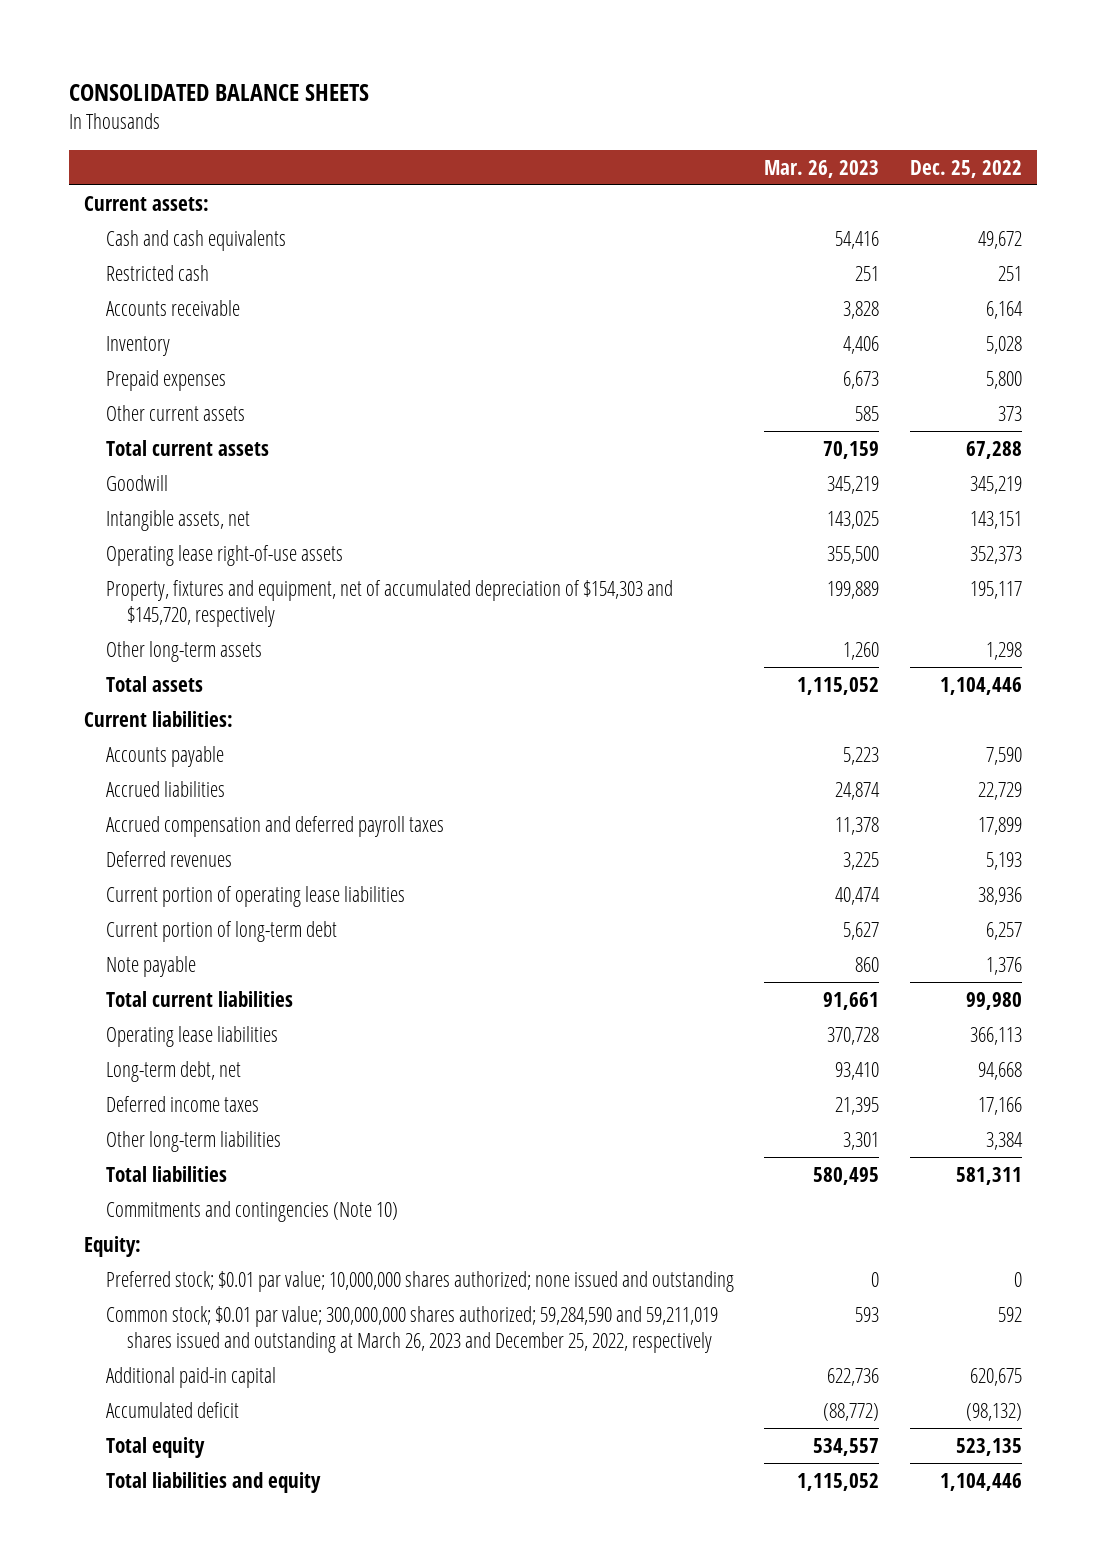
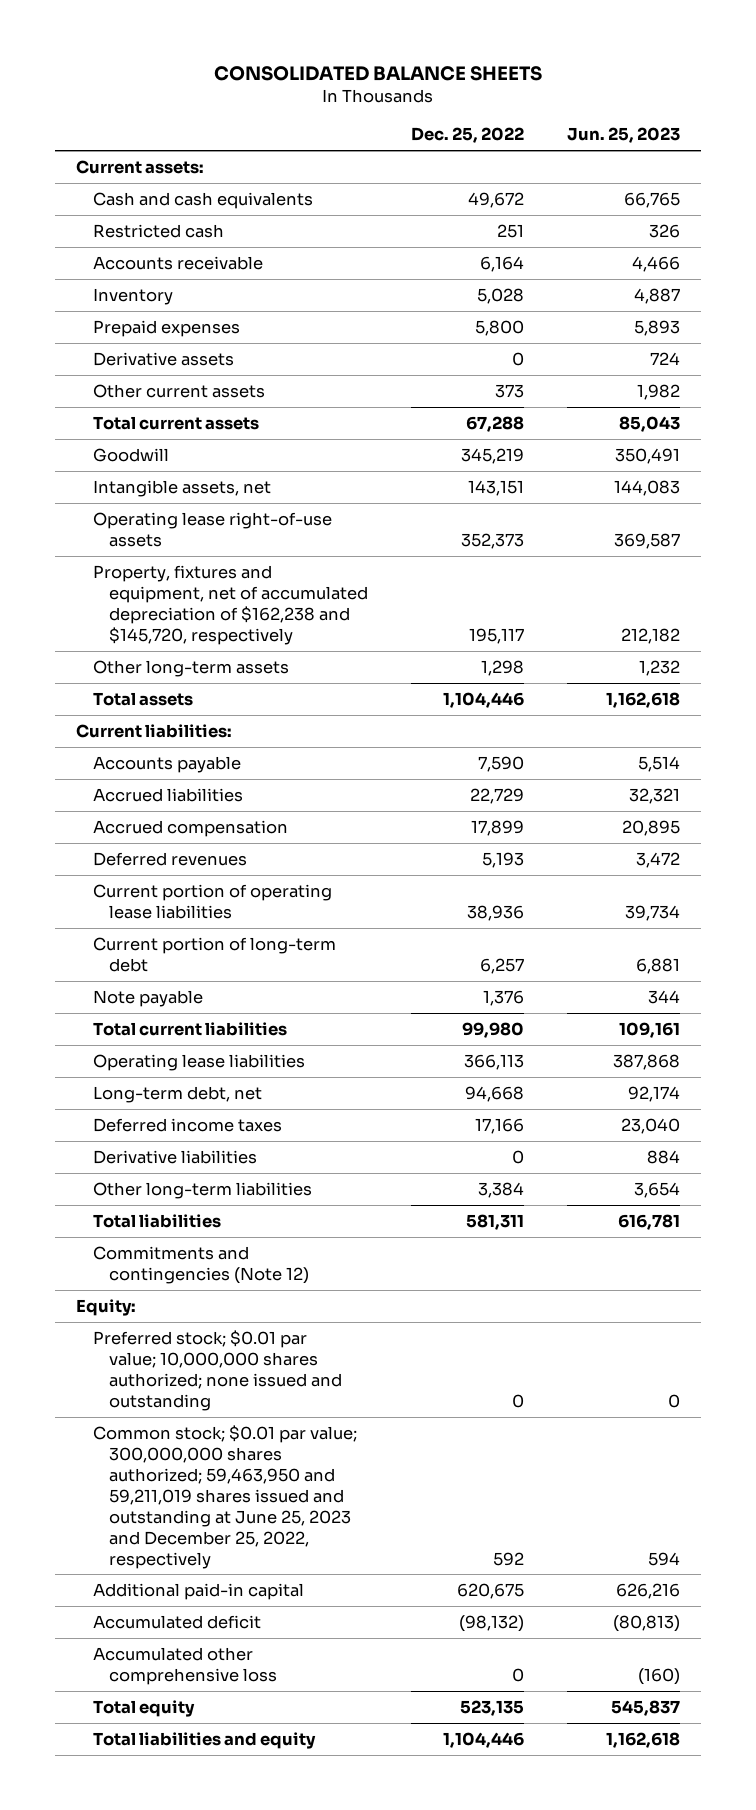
[764,159,880,178] Mar. 26, 2023 -> none
none -> [566,127,680,144] Jun. 25, 2023
none -> [92,351,234,366] Derivative assets
[105,579,673,628] Property, fixtures and equipment, net of accumulated depreciation of $154,303 and $145,720, respectively -> [92,564,369,645] Property, fixtures and equipment, net of accumulated depreciation of $162,238 and $145,720, respectively
[105,815,444,837] Accrued compensation and deferred payroll taxes -> [92,819,288,837] Accrued compensation
none -> [92,1149,257,1164] Derivative liabilities
[105,1200,398,1222] Commitments and contingencies (Note 10) -> [92,1245,310,1284] Commitments and contingencies (Note 12)
[105,1305,718,1354] Common stock; $0.01 par value; 300,000,000 shares authorized; 59,284,590 and 59,211,019 shares issued and outstanding at March 26, 2023 and December 25, 2022, respectively -> [92,1424,357,1569] Common stock; $0.01 par value; 300,000,000 shares authorized; 59,463,950 and 59,211,019 shares issued and outstanding at June 25, 2023 and December 25, 2022, respectively
none -> [92,1646,278,1685] Accumulated other comprehensive loss

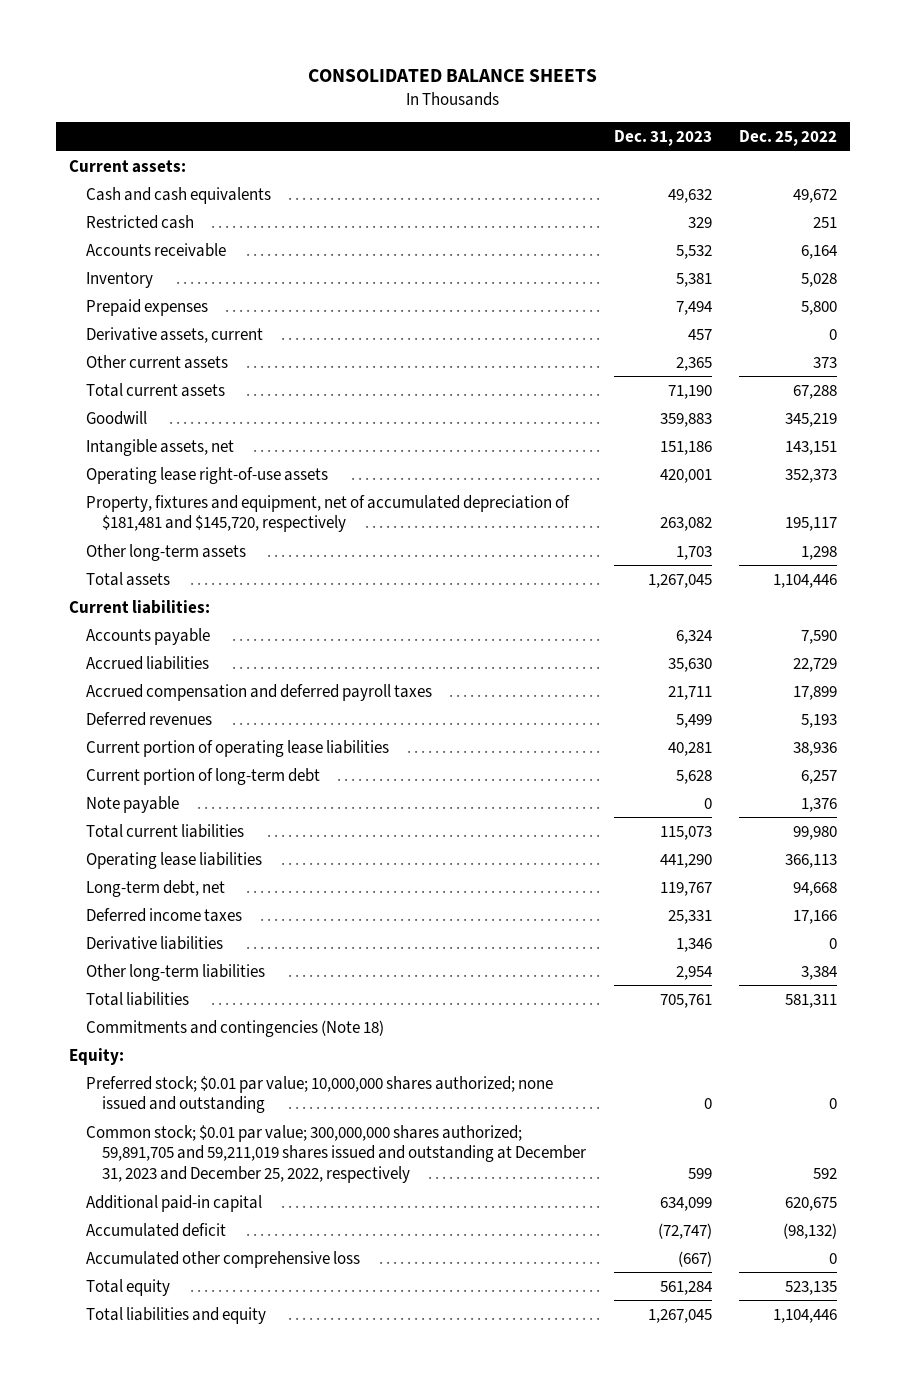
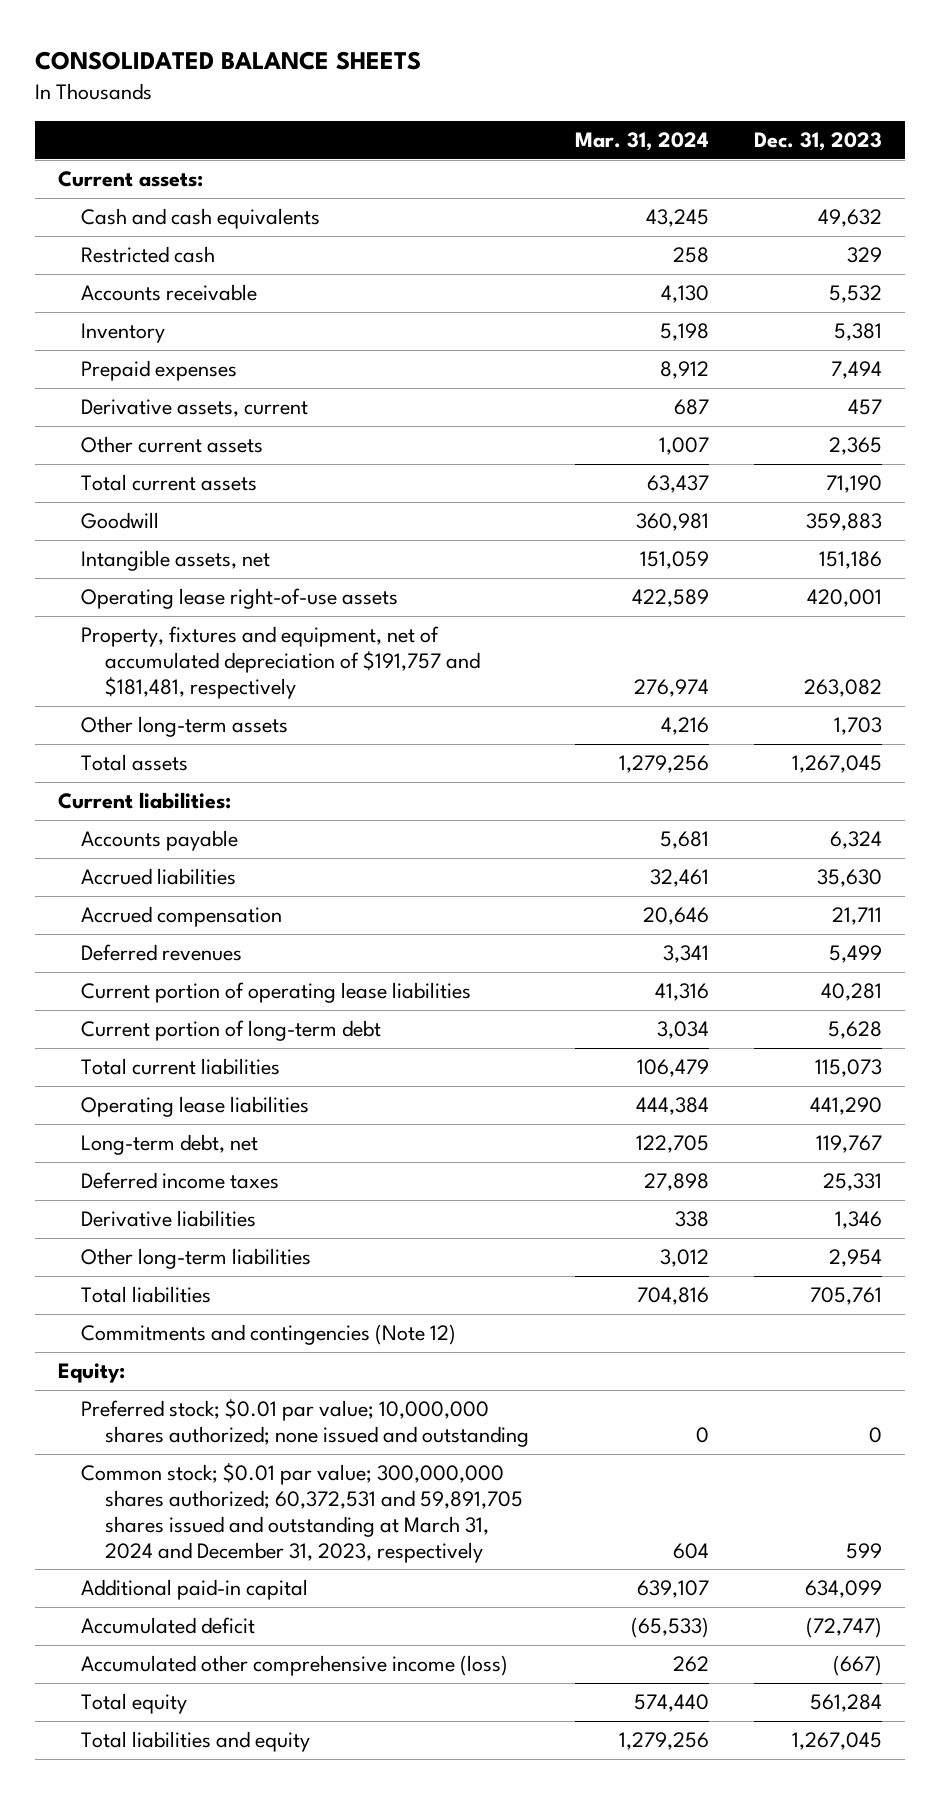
[738,130,837,147] Dec. 25, 2022 -> none
none -> [574,132,709,152] Mar. 31, 2024
[85,494,570,533] Property, fixtures and equipment, net of accumulated depreciation of $181,481 and $145,720, respectively -> [81,626,480,699] Property, fixtures and equipment, net of accumulated depreciation of $191,757 and $181,481, respectively
[85,683,432,701] Accrued compensation and deferred payroll taxes -> [81,906,283,928] Accrued compensation
[85,795,179,813] Note payable -> none
[85,1019,384,1037] Commitments and contingencies (Note 18) -> [81,1324,457,1346] Commitments and contingencies (Note 12)
[85,1124,587,1184] Common stock; $0.01 par value; 300,000,000 shares authorized; 59,891,705 and 59,211,019 shares issued and outstanding at December 31, 2023 and December 25, 2022, respectively -> [81,1463,523,1563] Common stock; $0.01 par value; 300,000,000 shares authorized; 60,372,531 and 59,891,705 shares issued and outstanding at March 31, 2024 and December 31, 2023, respectively
[85,1250,360,1268] Accumulated other comprehensive loss -> [81,1655,509,1677] Accumulated other comprehensive income (loss)

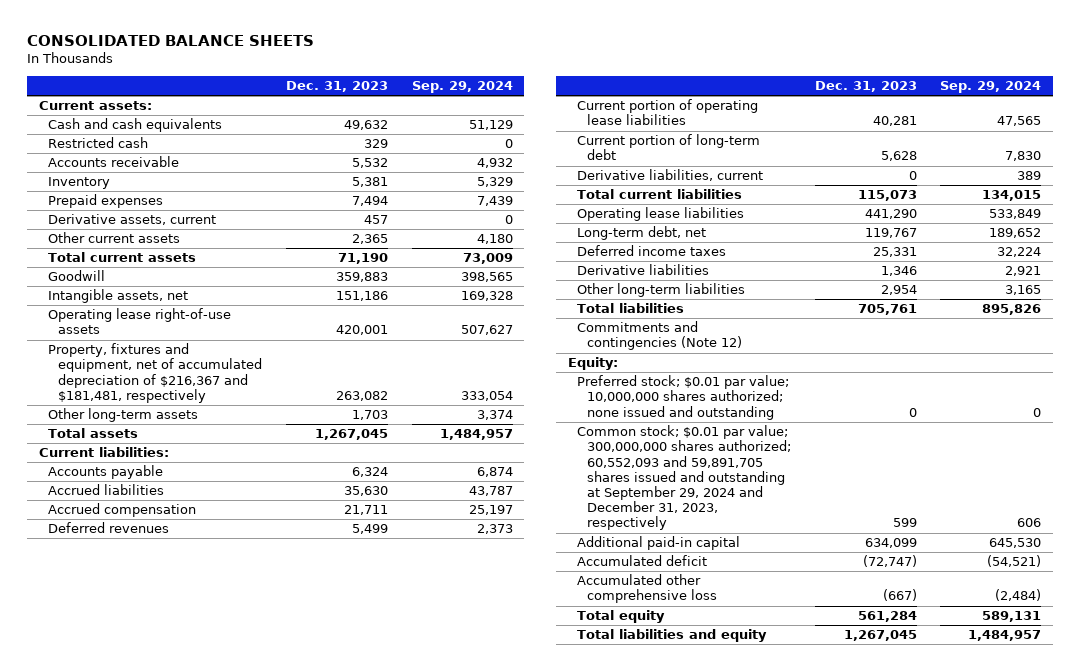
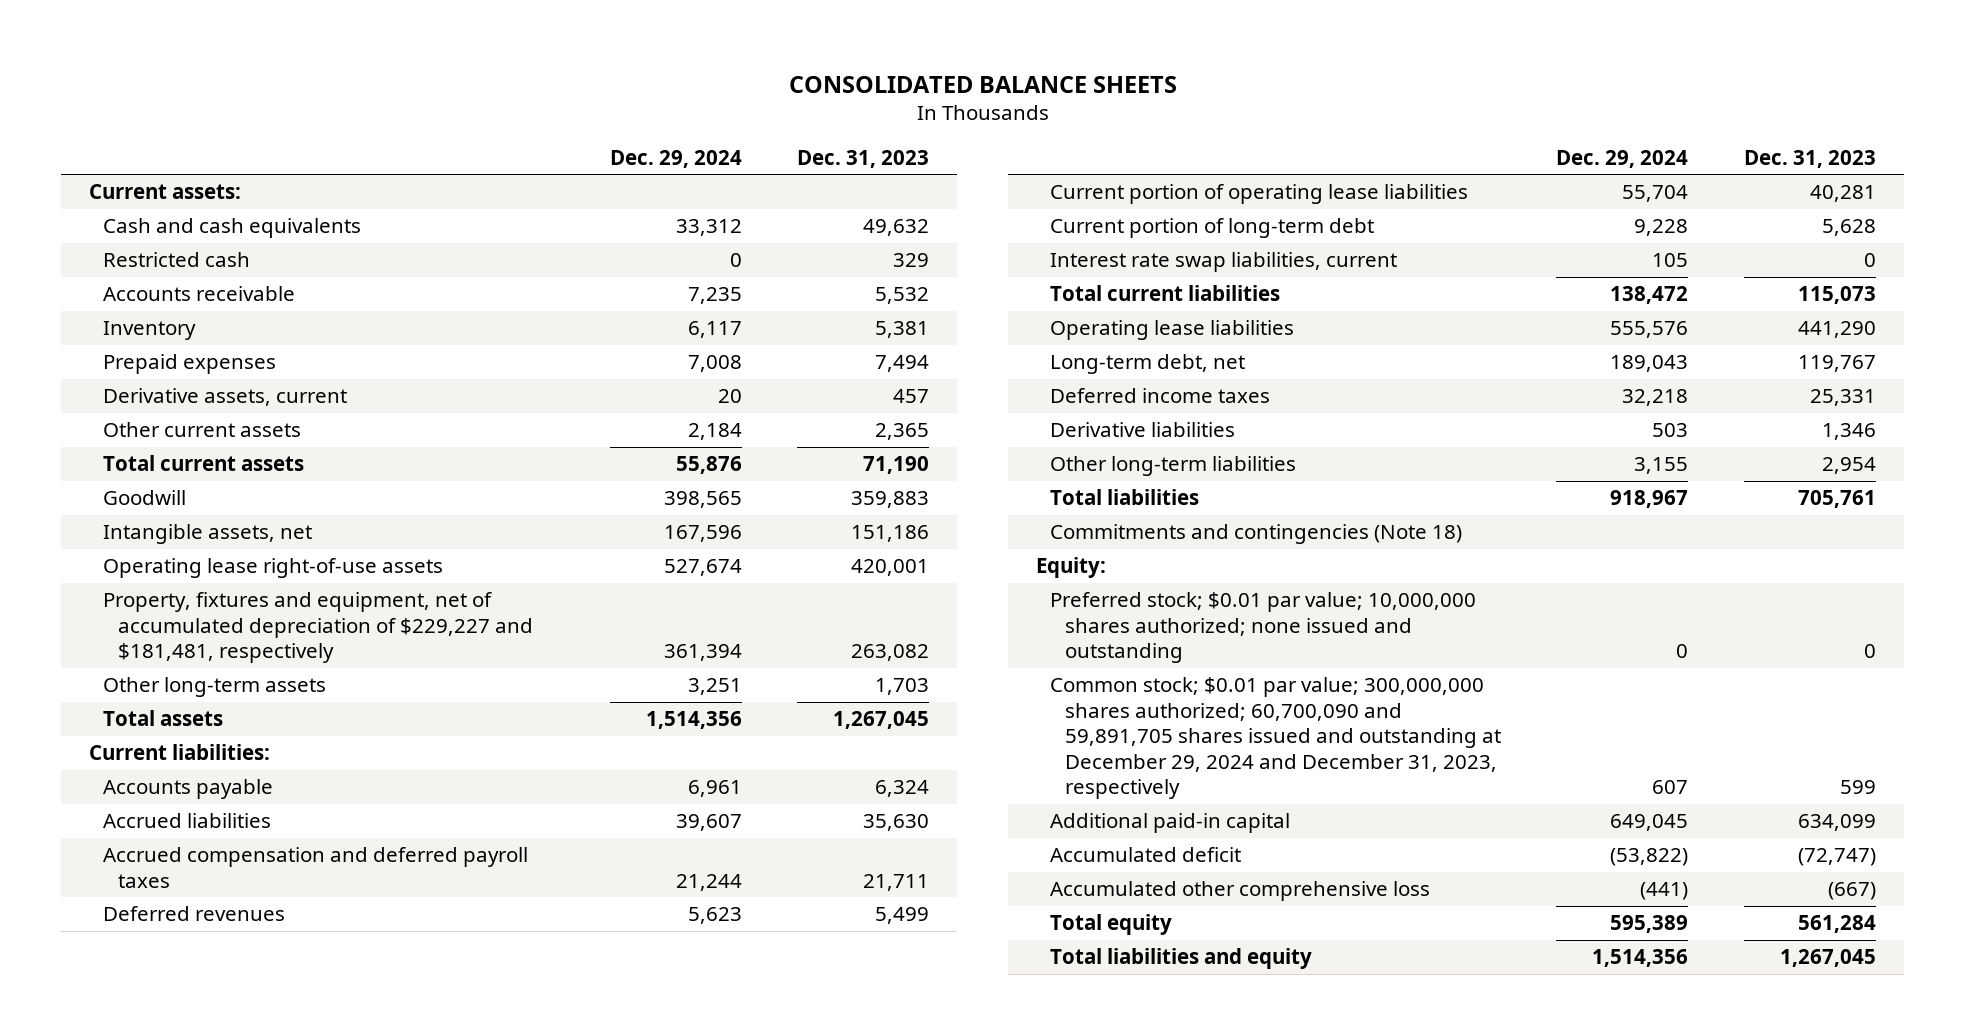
[411,81,513,94] Sep. 29, 2024 -> none
none -> [609,149,742,168] Dec. 29, 2024
[48,343,262,403] Property, fixtures and equipment, net of accumulated depreciation of $216,367 and $181,481, respectively -> [103,592,533,664] Property, fixtures and equipment, net of accumulated depreciation of $229,227 and $181,481, respectively
[48,503,197,518] Accrued compensation -> [103,847,529,888] Accrued compensation and deferred payroll taxes
[577,169,764,182] Derivative liabilities, current -> [1050,252,1398,273] Interest rate swap liabilities, current
[577,321,742,351] Commitments and contingencies (Note 12) -> [1050,524,1463,545] Commitments and contingencies (Note 18)
[577,425,791,531] Common stock; $0.01 par value; 300,000,000 shares authorized; 60,552,093 and 59,891,705 shares issued and outstanding at September 29, 2024 and December 31, 2023, respectively -> [1050,677,1501,800] Common stock; $0.01 par value; 300,000,000 shares authorized; 60,700,090 and 59,891,705 shares issued and outstanding at December 29, 2024 and December 31, 2023, respectively

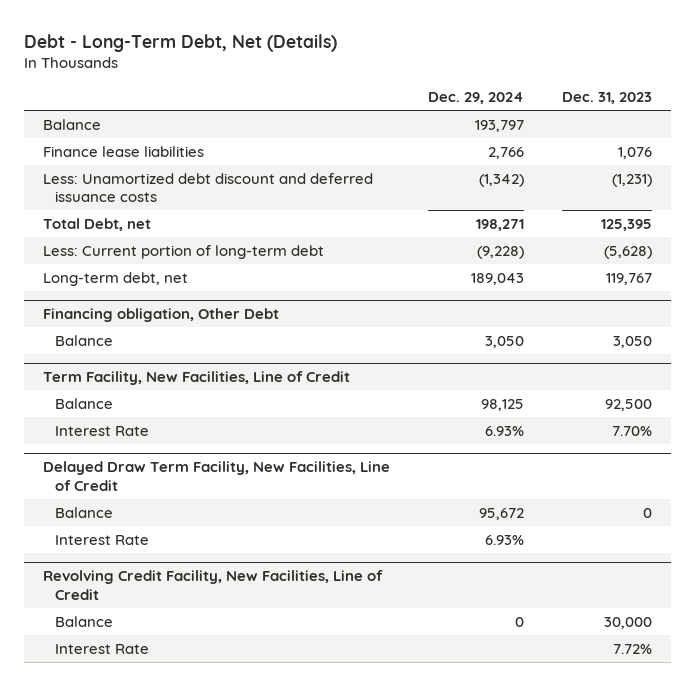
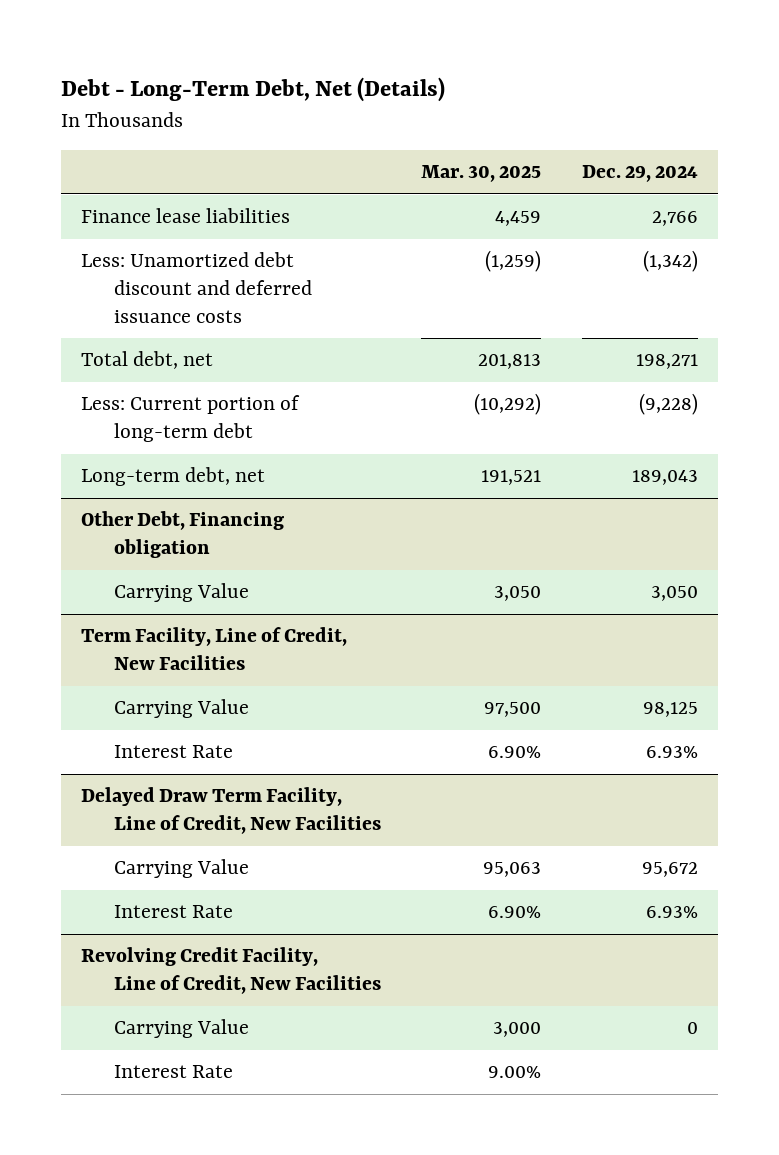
[561,92,652,105] Dec. 31, 2023 -> none
none -> [421,165,542,183] Mar. 30, 2025
[43,118,102,130] Balance -> none
[43,217,152,231] Total Debt, net -> [81,351,214,370] Total debt, net
[43,308,280,323] Financing obligation, Other Debt -> [81,511,285,559] Other Debt, Financing obligation
[55,334,114,346] Balance -> [114,583,250,603] Carrying Value
[43,371,351,386] Term Facility, New Facilities, Line of Credit -> [81,627,348,671] Term Facility, Line of Credit, New Facilities
[55,397,114,409] Balance -> [114,699,250,719] Carrying Value
[43,461,391,491] Delayed Draw Term Facility, New Facilities, Line of Credit -> [81,787,382,835] Delayed Draw Term Facility, Line of Credit, New Facilities
[55,506,114,518] Balance -> [114,859,250,879] Carrying Value
[43,570,384,600] Revolving Credit Facility, New Facilities, Line of Credit -> [81,947,382,995] Revolving Credit Facility, Line of Credit, New Facilities
[55,615,114,627] Balance -> [114,1019,250,1039] Carrying Value

